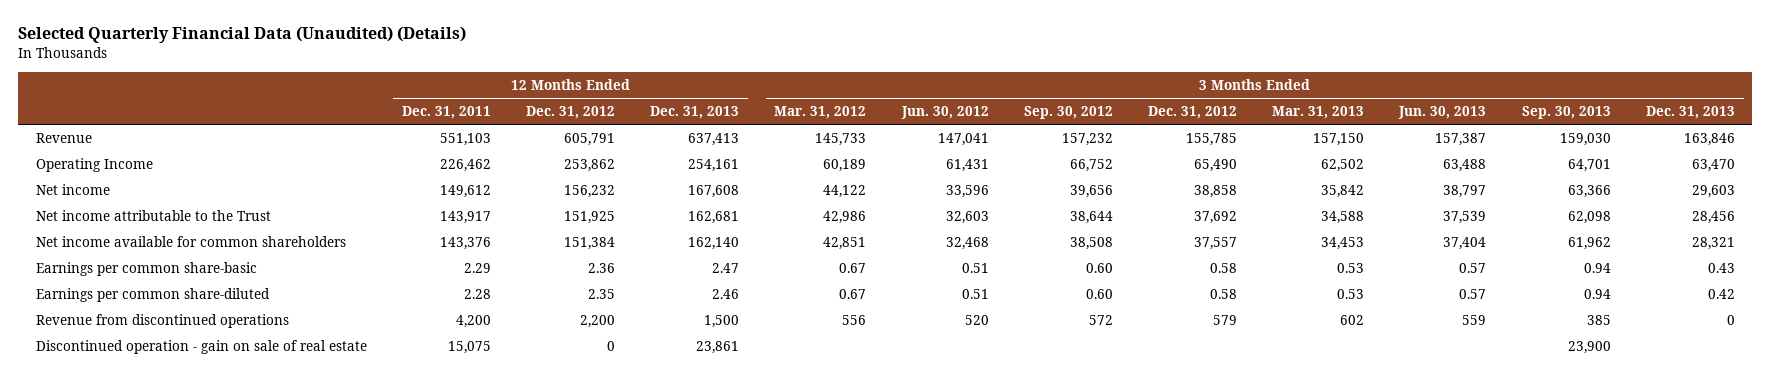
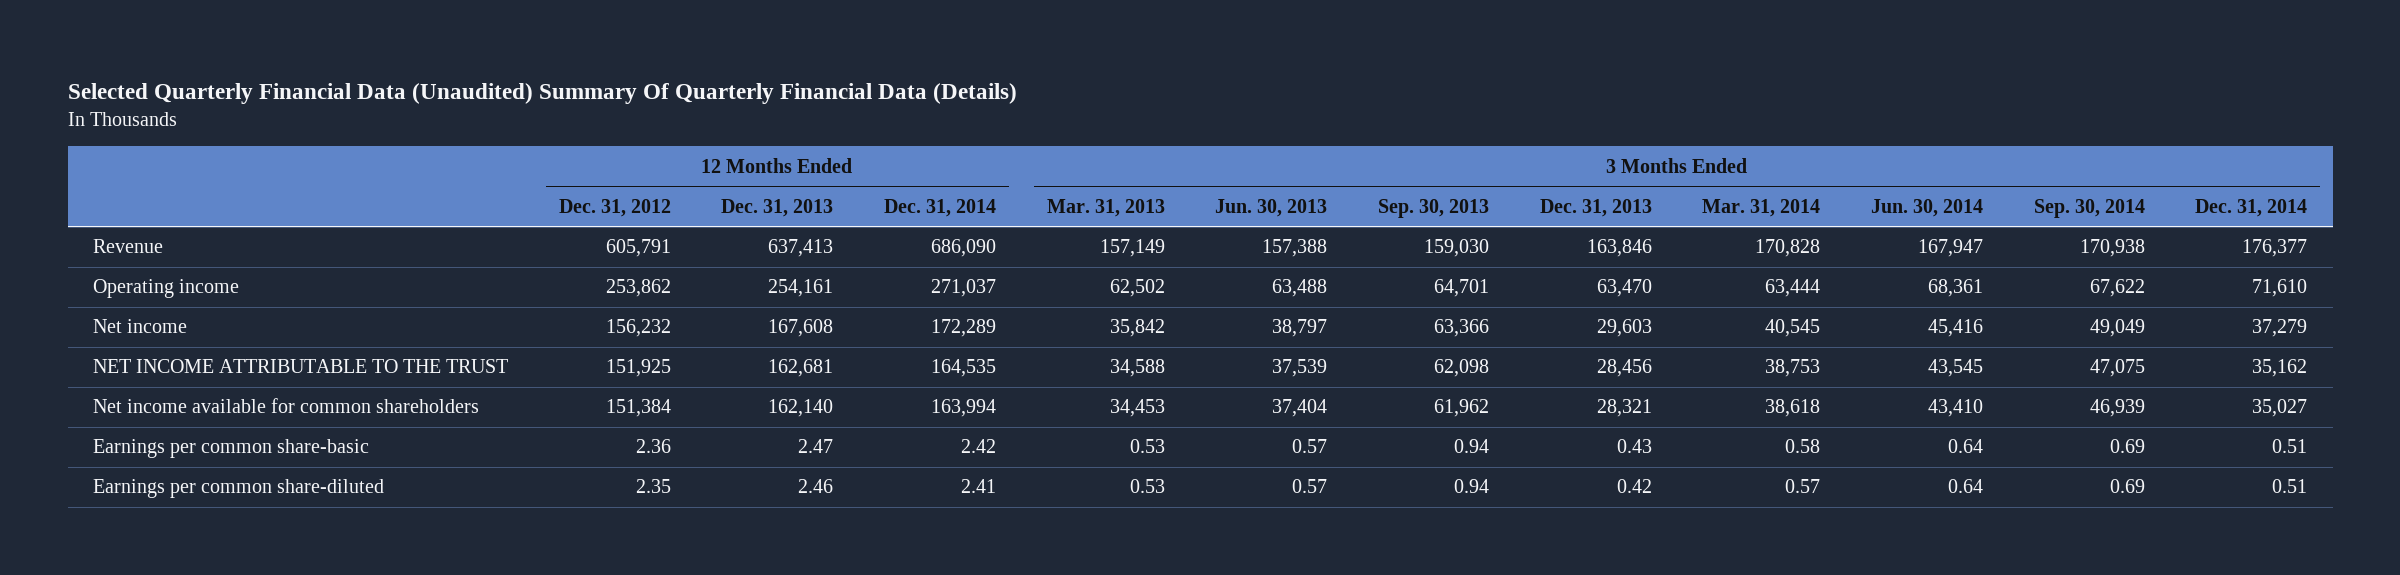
[18,26,467,44] Selected Quarterly Financial Data (Unaudited) (Details) -> [67,83,1017,105] Selected Quarterly Financial Data (Unaudited) Summary Of Quarterly Financial Data (Details)
[401,106,491,120] Dec. 31, 2011 -> none
[774,106,867,120] Mar. 31, 2012 -> none
[900,106,989,120] Jun. 30, 2012 -> none
[1023,106,1113,120] Sep. 30, 2012 -> none
[1147,106,1237,120] Dec. 31, 2012 -> none
none -> [884,198,997,217] Dec. 31, 2014
none -> [1702,198,1821,217] Mar. 31, 2014
none -> [1870,198,1983,217] Jun. 30, 2014
none -> [2033,198,2145,218] Sep. 30, 2014
none -> [2195,198,2308,217] Dec. 31, 2014
[1313,133,1365,147] 157,150 -> [1099,239,1165,258] 157,149
[1435,133,1487,147] 157,387 -> [1262,239,1328,258] 157,388
[35,158,153,173] Operating Income -> [93,279,240,299] Operating income
[35,210,271,222] Net income attributable to the Trust -> [93,359,509,374] NET INCOME ATTRIBUTABLE TO THE TRUST
[35,314,289,329] Revenue from discontinued operations -> none
[35,340,367,355] Discontinued operation - gain on sale of real estate -> none

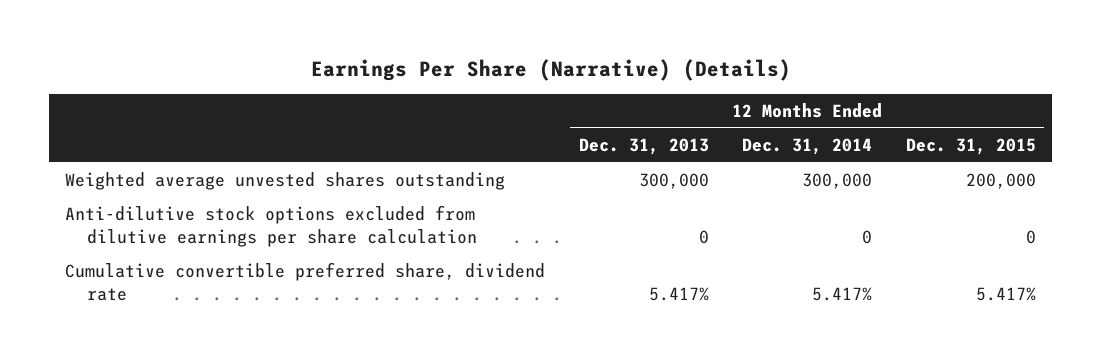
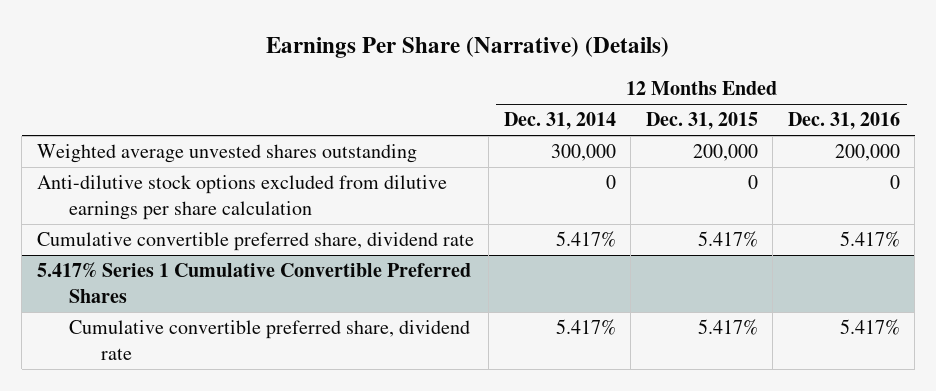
[578,137,709,155] Dec. 31, 2013 -> none
none -> [787,112,900,131] Dec. 31, 2016
none -> [36,262,471,304] 5.417% Series 1 Cumulative Convertible Preferred Shares
none -> [68,320,470,361] Cumulative convertible preferred share, dividend rate

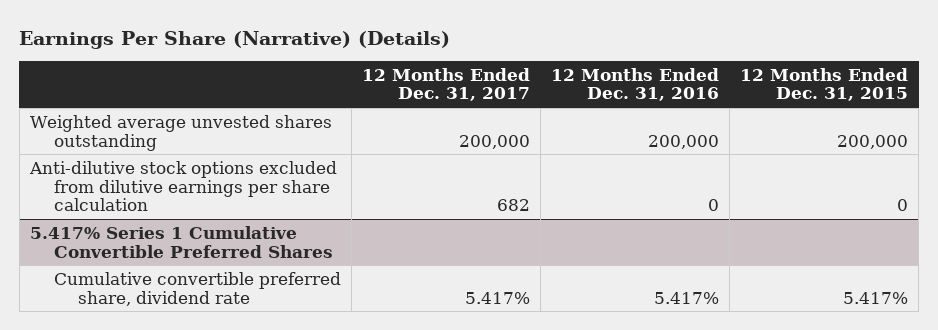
[503,112,616,131] Dec. 31, 2014 -> none
none -> [362,67,531,102] 12 Months Ended Dec. 31, 2017
[36,232,474,252] Cumulative convertible preferred share, dividend rate -> none

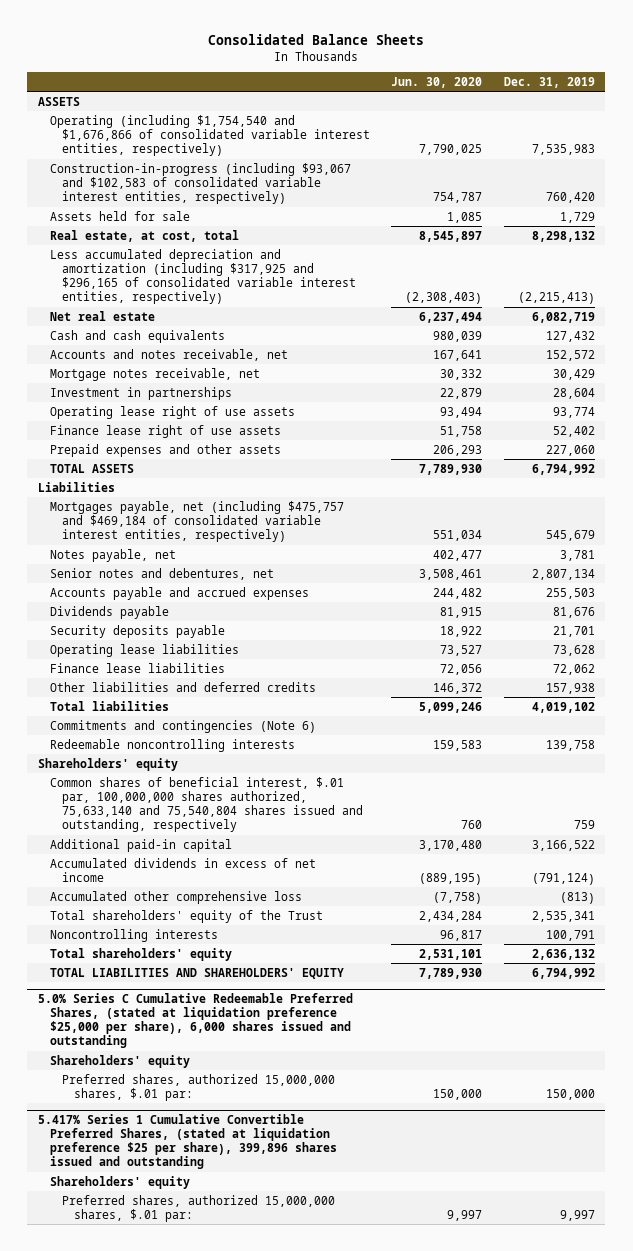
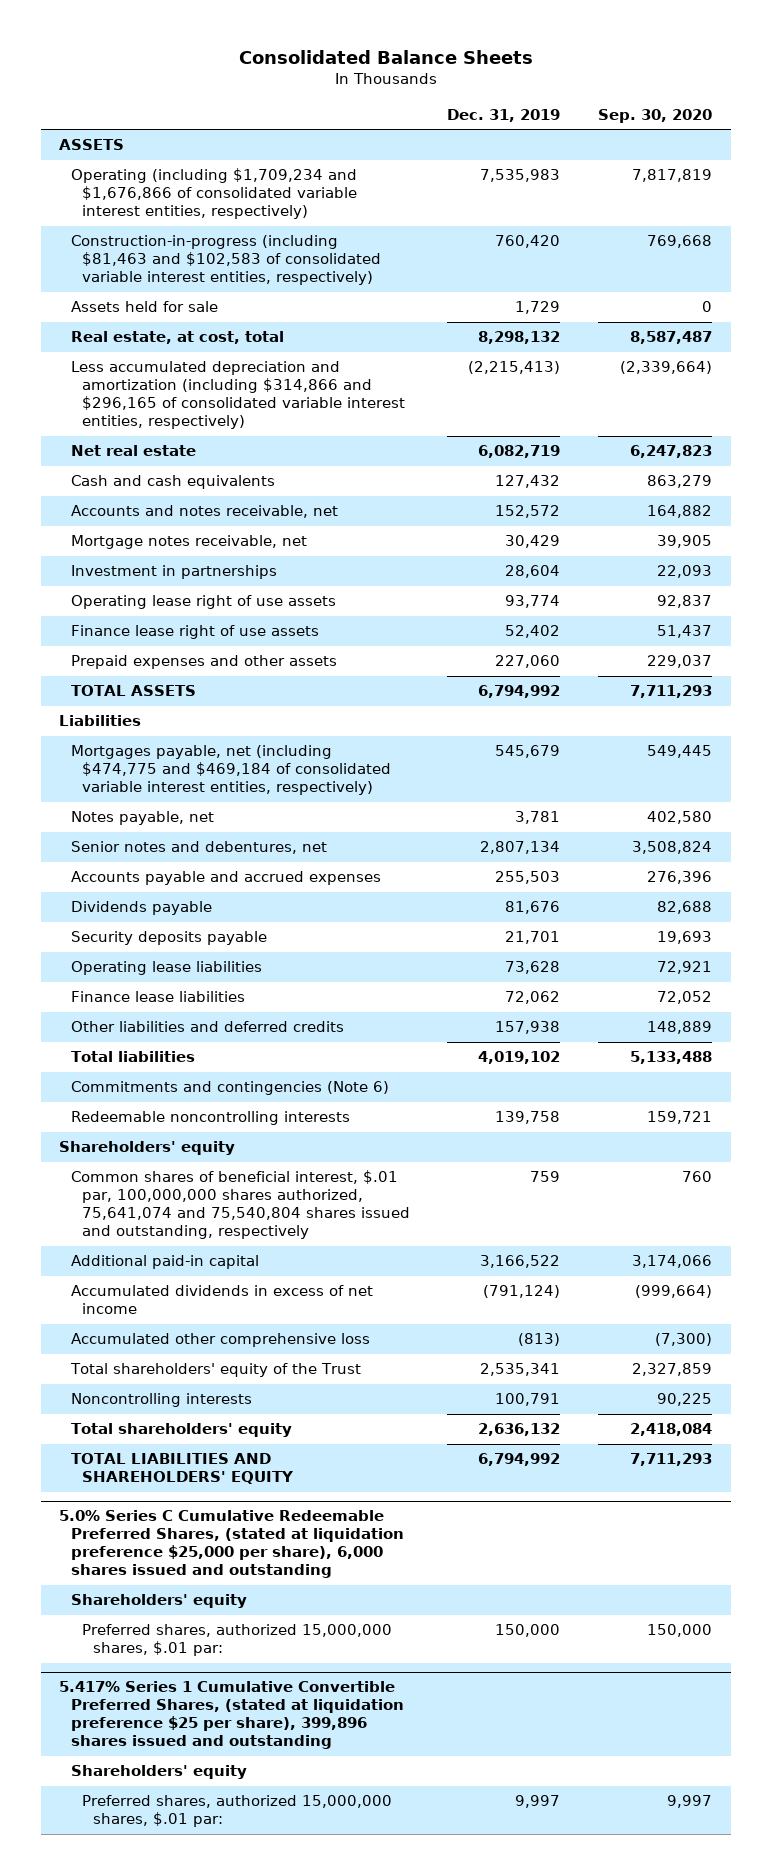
[391,76,483,88] Jun. 30, 2020 -> none
none -> [597,108,712,123] Sep. 30, 2020
[50,114,371,156] Operating (including $1,754,540 and $1,676,866 of consolidated variable interest entities, respectively) -> [70,168,358,220] Operating (including $1,709,234 and $1,676,866 of consolidated variable interest entities, respectively)
[50,162,352,204] Construction-in-progress (including $93,067 and $102,583 of consolidated variable interest entities, respectively) -> [70,235,382,286] Construction-in-progress (including $81,463 and $102,583 of consolidated variable interest entities, respectively)
[50,248,357,305] Less accumulated depreciation and amortization (including $317,925 and $296,165 of consolidated variable interest entities, respectively) -> [70,361,406,430] Less accumulated depreciation and amortization (including $314,866 and $296,165 of consolidated variable interest entities, respectively)
[50,500,345,542] Mortgages payable, net (including $475,757 and $469,184 of consolidated variable interest entities, respectively) -> [70,745,392,796] Mortgages payable, net (including $474,775 and $469,184 of consolidated variable interest entities, respectively)
[50,776,364,833] Common shares of beneficial interest, $.01 par, 100,000,000 shares authorized, 75,633,140 and 75,540,804 shares issued and outstanding, respectively -> [70,1170,411,1240] Common shares of beneficial interest, $.01 par, 100,000,000 shares authorized, 75,641,074 and 75,540,804 shares issued and outstanding, respectively

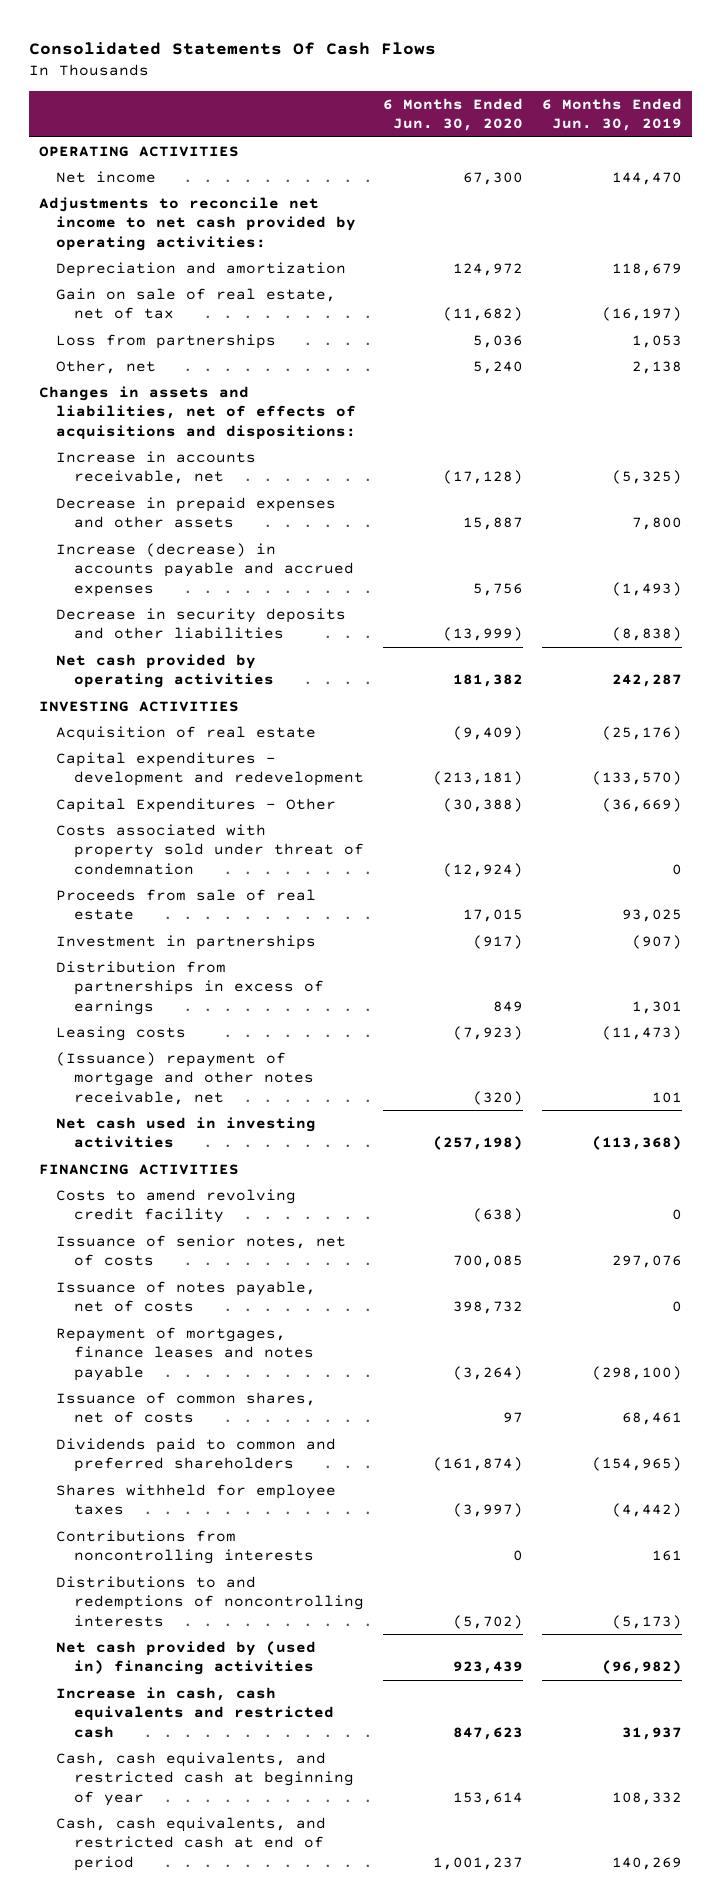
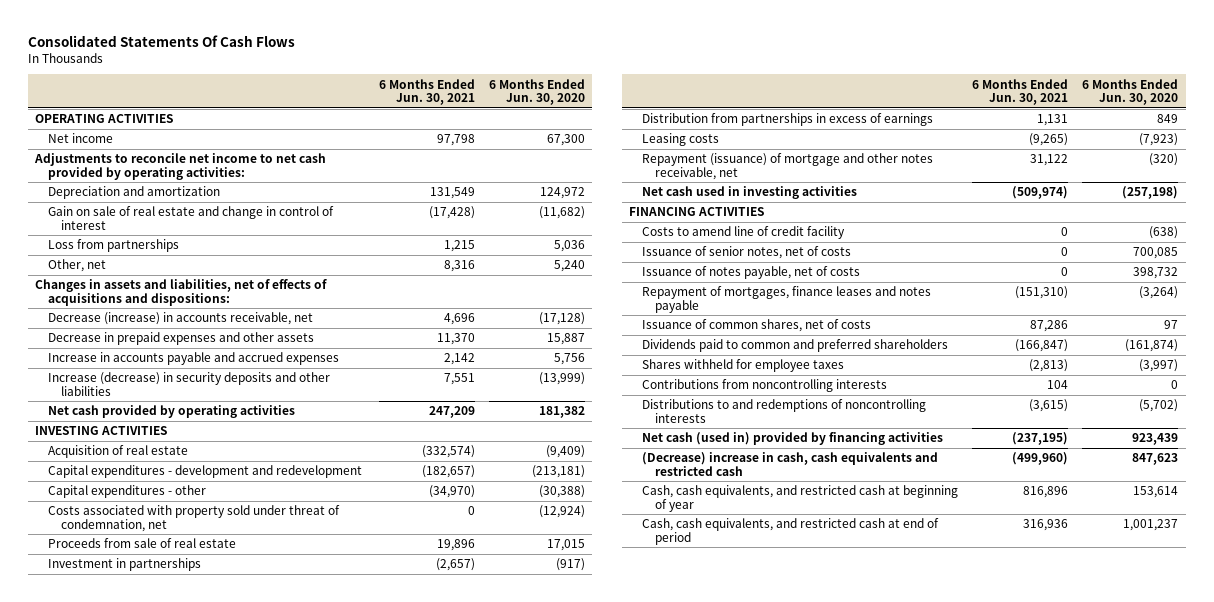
[541,97,682,132] 6 Months Ended Jun. 30, 2019 -> none
none -> [378,78,475,106] 6 Months Ended Jun. 30, 2021
[56,287,337,320] Gain on sale of real estate, net of tax -> [48,206,335,230] Gain on sale of real estate and change in control of interest
[56,450,257,485] Increase in accounts receivable, net -> [48,312,314,326] Decrease (increase) in accounts receivable, net
[56,542,354,597] Increase (decrease) in accounts payable and accrued expenses -> [48,352,340,366] Increase in accounts payable and accrued expenses
[56,607,347,640] Decrease in security deposits and other liabilities -> [48,372,331,396] Increase (decrease) in security deposits and other liabilities
[56,797,337,813] Capital Expenditures - Other -> [48,485,207,499] Capital expenditures - other
[56,823,364,875] Costs associated with property sold under threat of condemnation -> [48,505,341,532] Costs associated with property sold under threat of condemnation, net
[56,1051,314,1105] (Issuance) repayment of mortgage and other notes receivable, net -> [641,153,933,180] Repayment (issuance) of mortgage and other notes receivable, net
[56,1188,297,1224] Costs to amend revolving credit facility -> [641,226,845,240] Costs to amend line of credit facility
[56,1640,317,1676] Net cash provided by (used in) financing activities -> [641,432,943,446] Net cash (used in) provided by financing activities
[56,1686,334,1738] Increase in cash, cash equivalents and restricted cash -> [641,452,938,476] (Decrease) increase in cash, cash equivalents and restricted cash

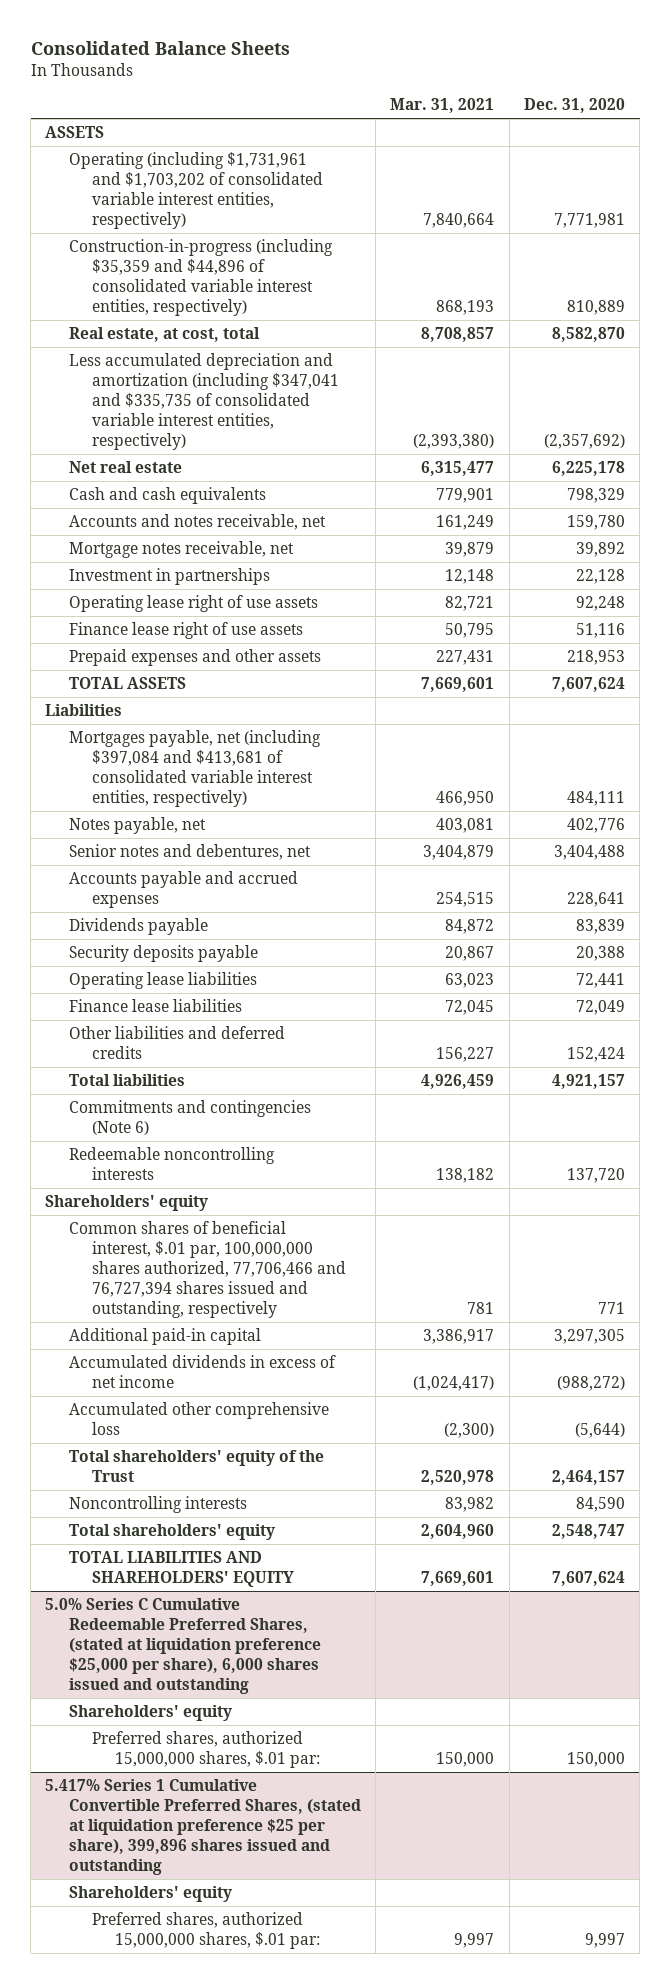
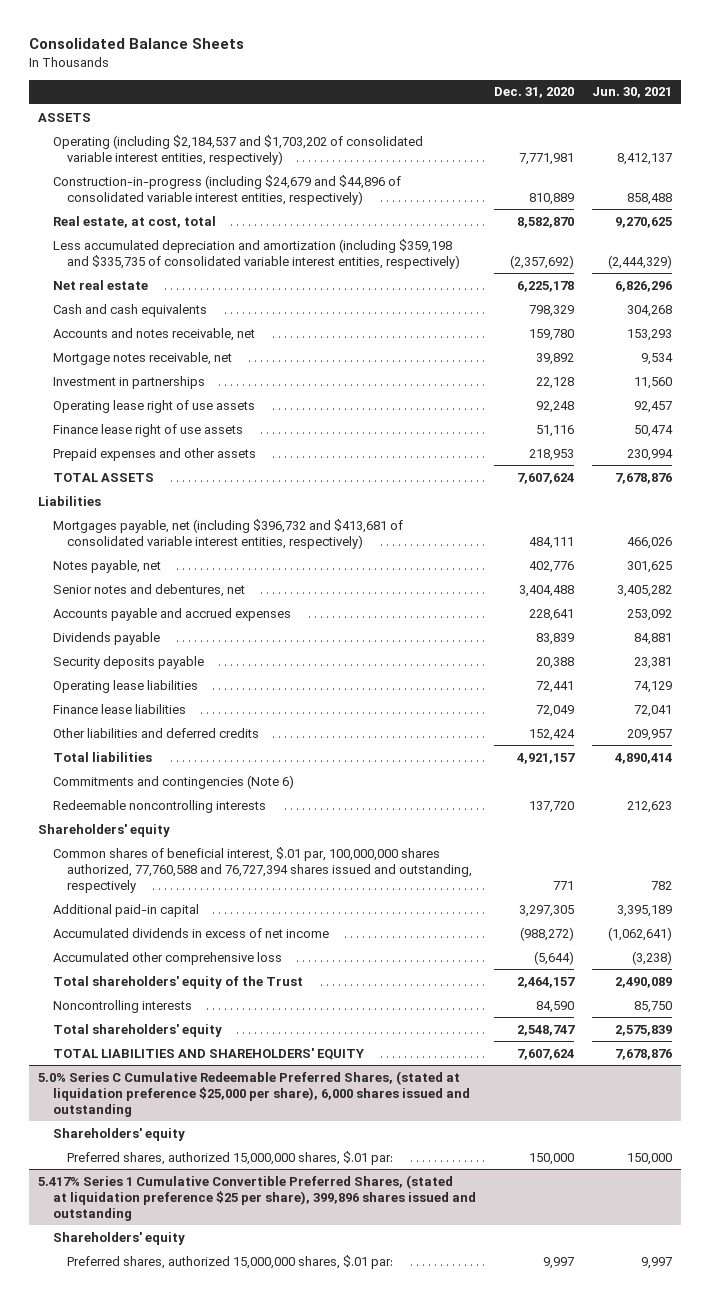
[390,98,495,114] Mar. 31, 2021 -> none
none -> [591,87,672,99] Jun. 30, 2021
[68,152,324,230] Operating (including $1,731,961 and $1,703,202 of consolidated variable interest entities, respectively) -> [52,134,423,165] Operating (including $2,184,537 and $1,703,202 of consolidated variable interest entities, respectively)
[68,239,333,317] Construction-in-progress (including $35,359 and $44,896 of consolidated variable interest entities, respectively) -> [52,174,401,205] Construction-in-progress (including $24,679 and $44,896 of consolidated variable interest entities, respectively)
[68,353,340,451] Less accumulated depreciation and amortization (including $347,041 and $335,735 of consolidated variable interest entities, respectively) -> [52,238,461,269] Less accumulated depreciation and amortization (including $359,198 and $335,735 of consolidated variable interest entities, respectively)
[68,730,321,808] Mortgages payable, net (including $397,084 and $413,681 of consolidated variable interest entities, respectively) -> [52,518,403,549] Mortgages payable, net (including $396,732 and $413,681 of consolidated variable interest entities, respectively)
[68,1221,347,1319] Common shares of beneficial interest, $.01 par, 100,000,000 shares authorized, 77,706,466 and 76,727,394 shares issued and outstanding, respectively -> [52,846,473,893] Common shares of beneficial interest, $.01 par, 100,000,000 shares authorized, 77,760,588 and 76,727,394 shares issued and outstanding, respectively

